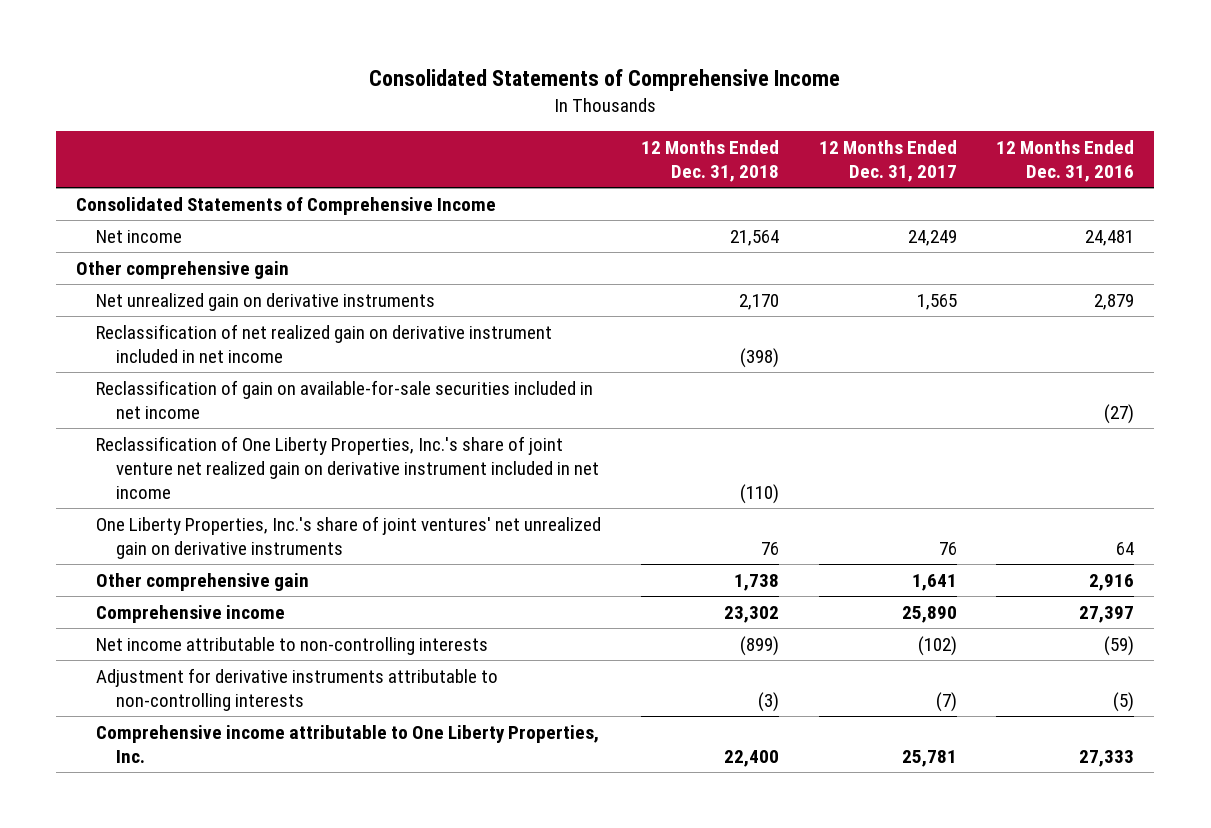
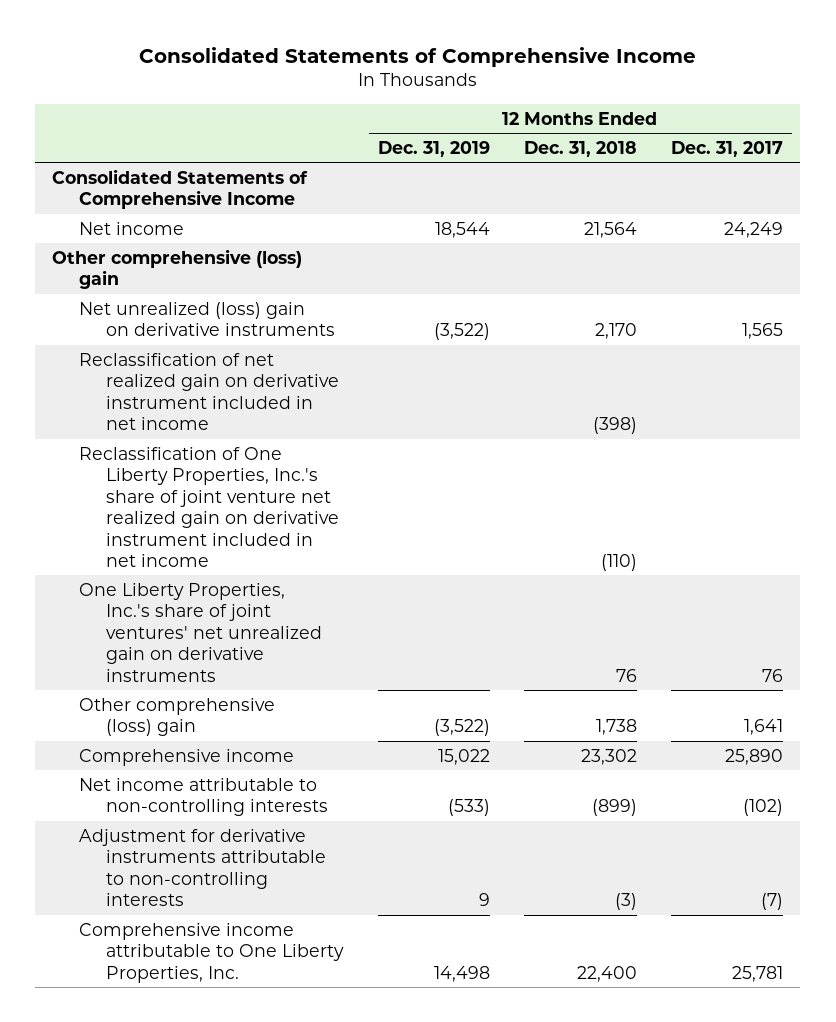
[996,139,1135,183] 12 Months Ended Dec. 31, 2016 -> none
none -> [377,141,490,158] Dec. 31, 2019
[76,260,290,279] Other comprehensive gain -> [52,248,303,290] Other comprehensive (loss) gain
[95,292,435,311] Net unrealized gain on derivative instruments -> [79,301,336,337] Net unrealized (loss) gain on derivative instruments
[95,379,593,420] Reclassification of gain on available-for-sale securities included in net income -> none
[95,572,309,591] Other comprehensive gain -> [79,697,276,737] Other comprehensive (loss) gain

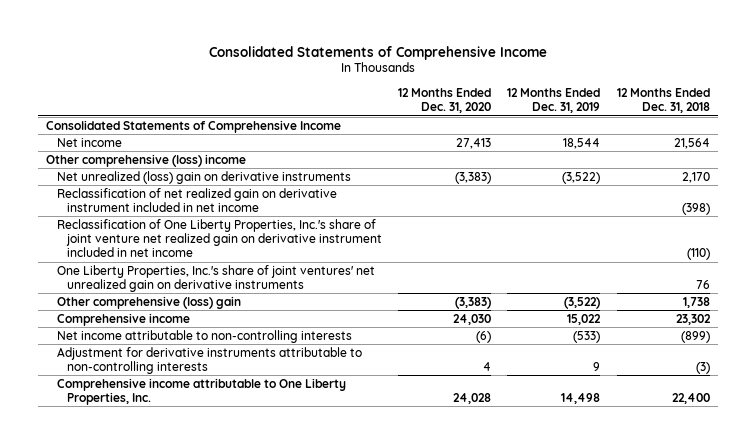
[671,141,784,158] Dec. 31, 2017 -> none
none -> [398,88,492,114] 12 Months Ended Dec. 31, 2020
[52,248,303,290] Other comprehensive (loss) gain -> [46,153,247,167] Other comprehensive (loss) income

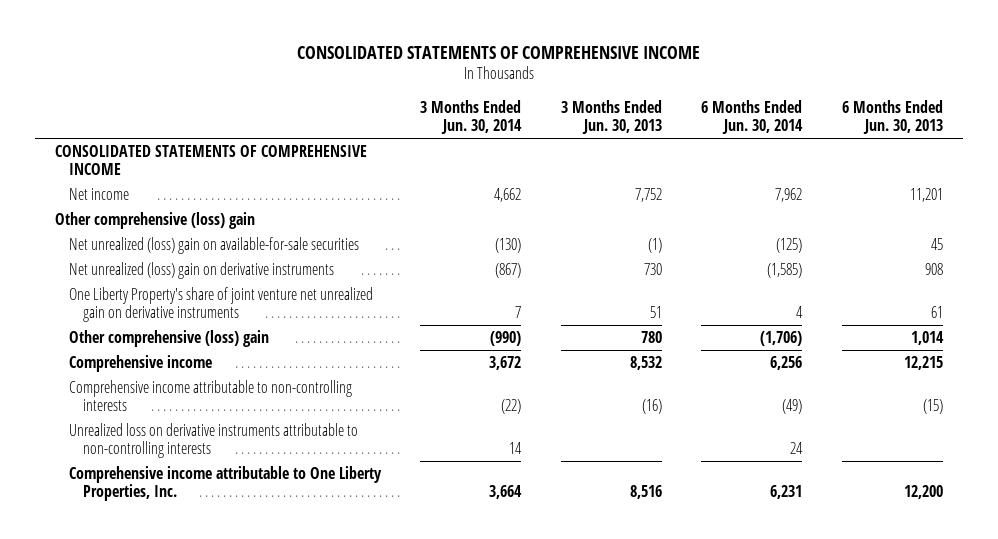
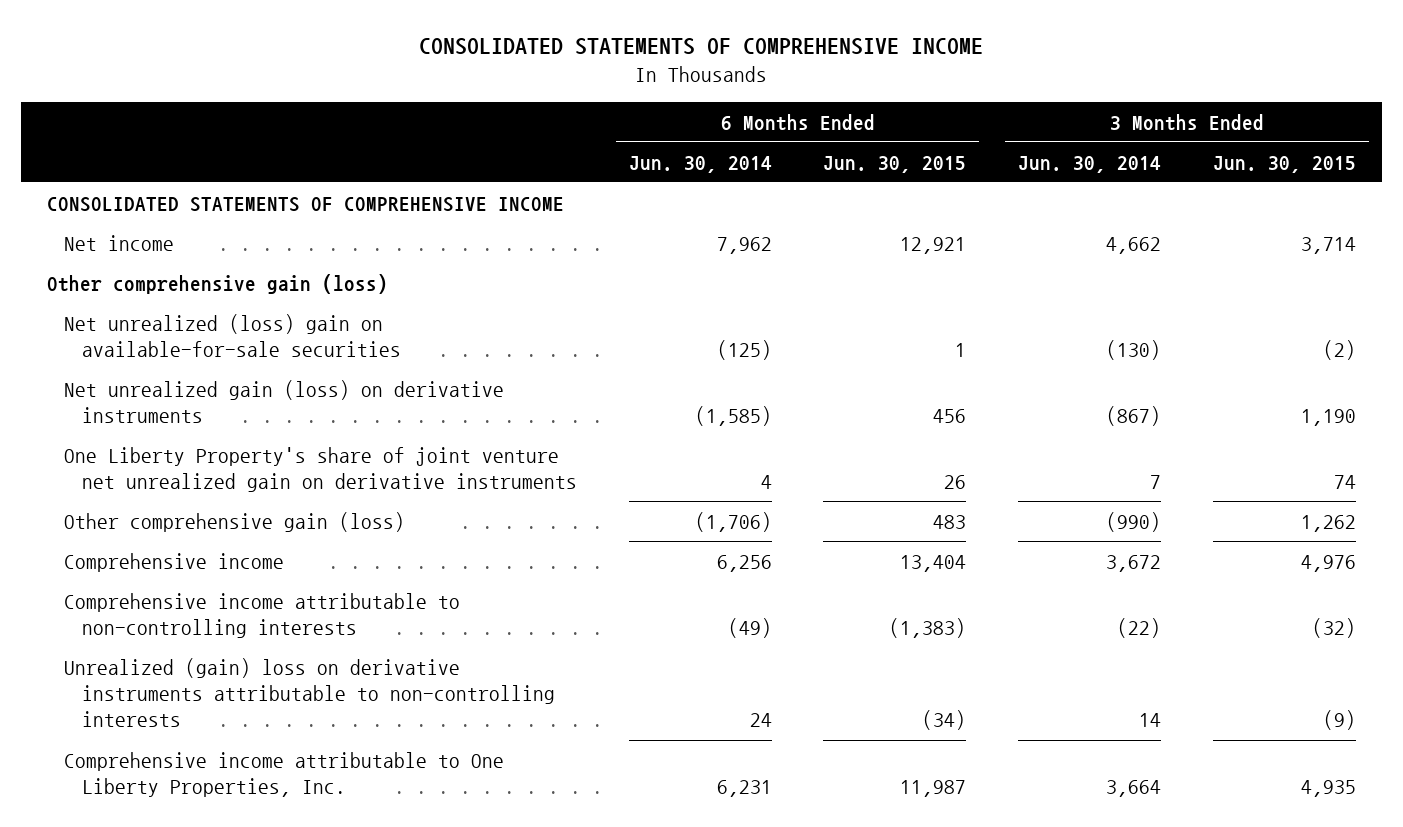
[560,99,662,135] 3 Months Ended Jun. 30, 2013 -> none
[841,99,943,135] 6 Months Ended Jun. 30, 2013 -> none
none -> [823,155,967,173] Jun. 30, 2015
none -> [1212,155,1356,173] Jun. 30, 2015
[54,211,255,229] Other comprehensive (loss) gain -> [46,273,388,294] Other comprehensive gain (loss)
[68,261,334,279] Net unrealized (loss) gain on derivative instruments -> [64,379,505,424] Net unrealized gain (loss) on derivative instruments
[68,329,269,347] Other comprehensive (loss) gain -> [64,511,406,532] Other comprehensive gain (loss)
[68,422,358,459] Unrealized loss on derivative instruments attributable to non-controlling interests -> [64,657,556,728] Unrealized (gain) loss on derivative instruments attributable to non-controlling interests

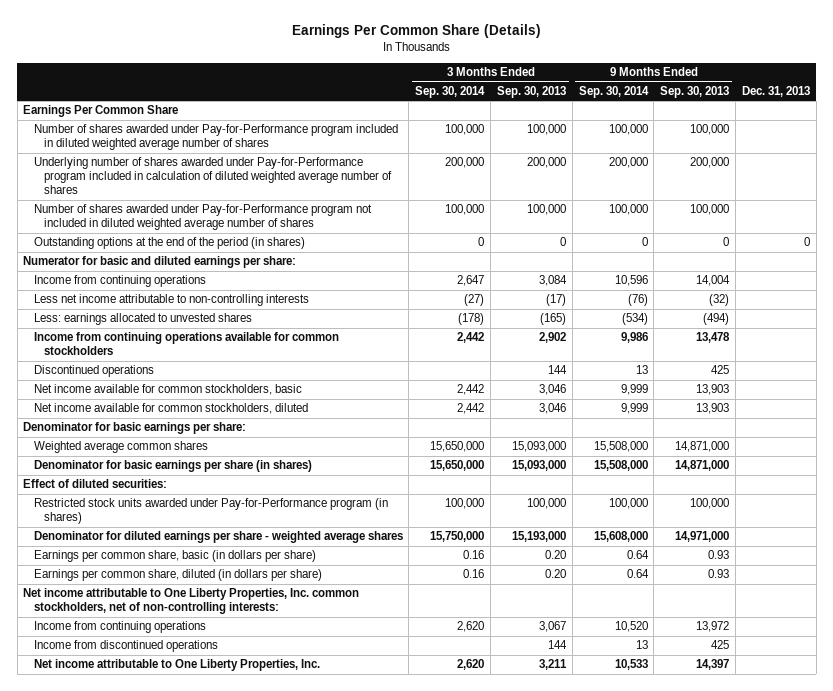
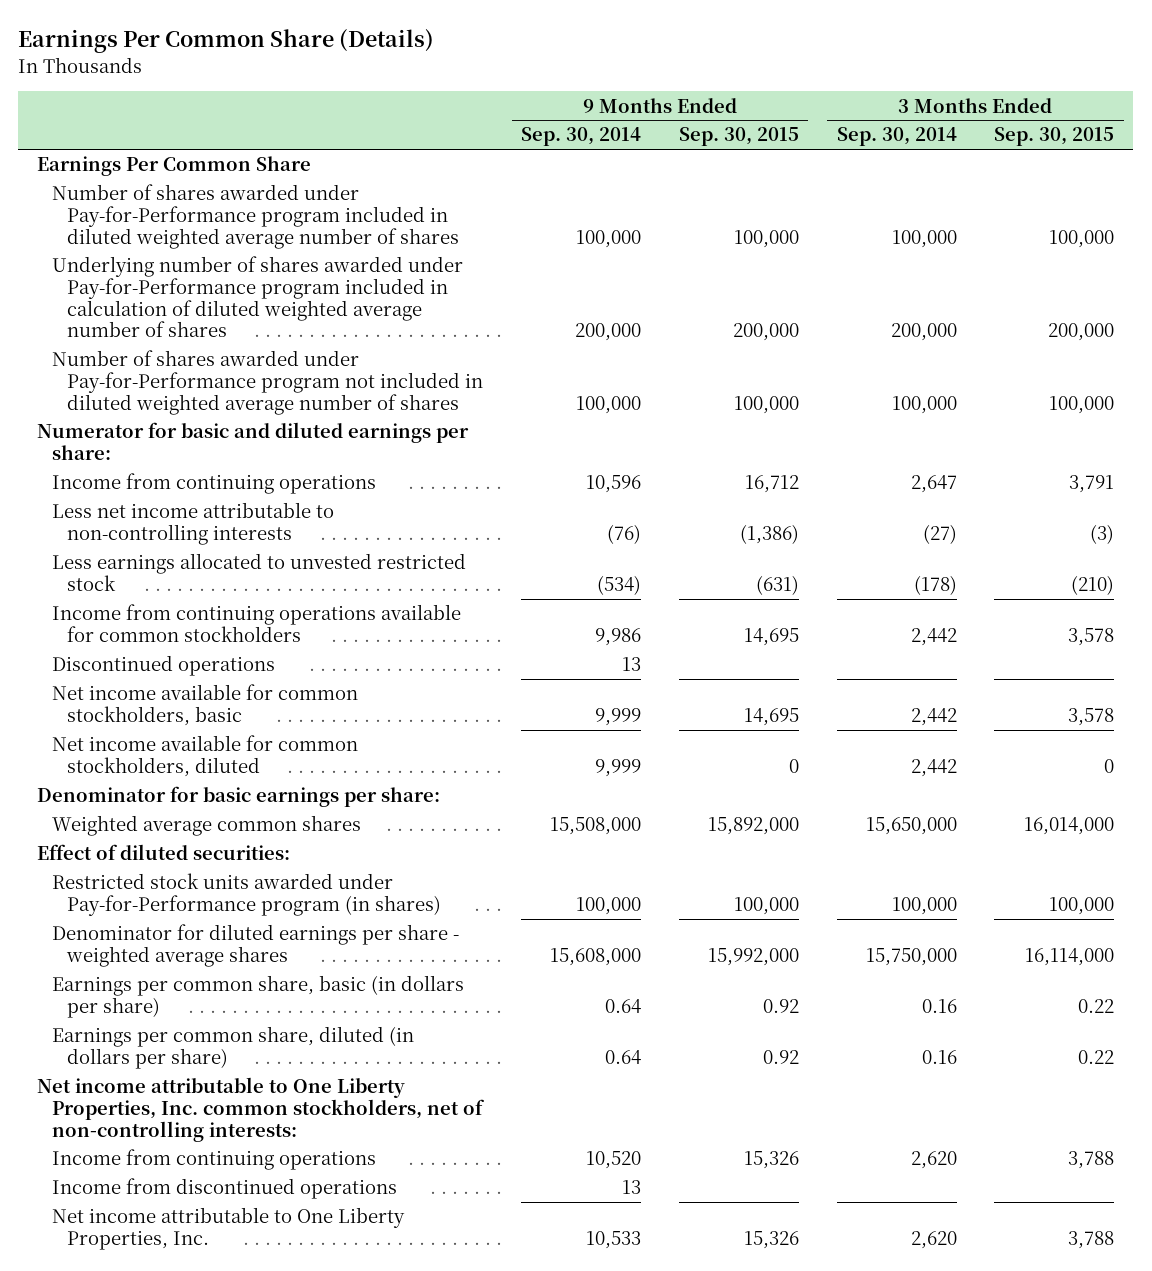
[496,85,566,98] Sep. 30, 2013 -> none
[660,85,730,98] Sep. 30, 2013 -> none
[741,85,810,97] Dec. 31, 2013 -> none
none -> [678,127,799,147] Sep. 30, 2015
none -> [994,127,1115,147] Sep. 30, 2015
[33,237,305,250] Outstanding options at the end of the period (in shares) -> none
[33,313,252,326] Less: earnings allocated to unvested shares -> [52,553,467,591] Less earnings allocated to unvested restricted stock
[33,460,312,473] Denominator for basic earnings per share (in shares) -> none

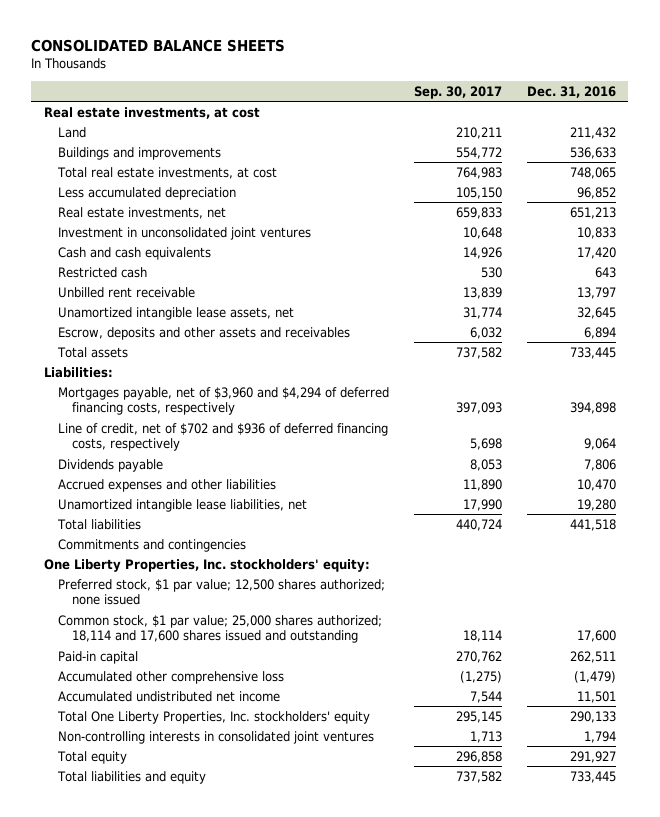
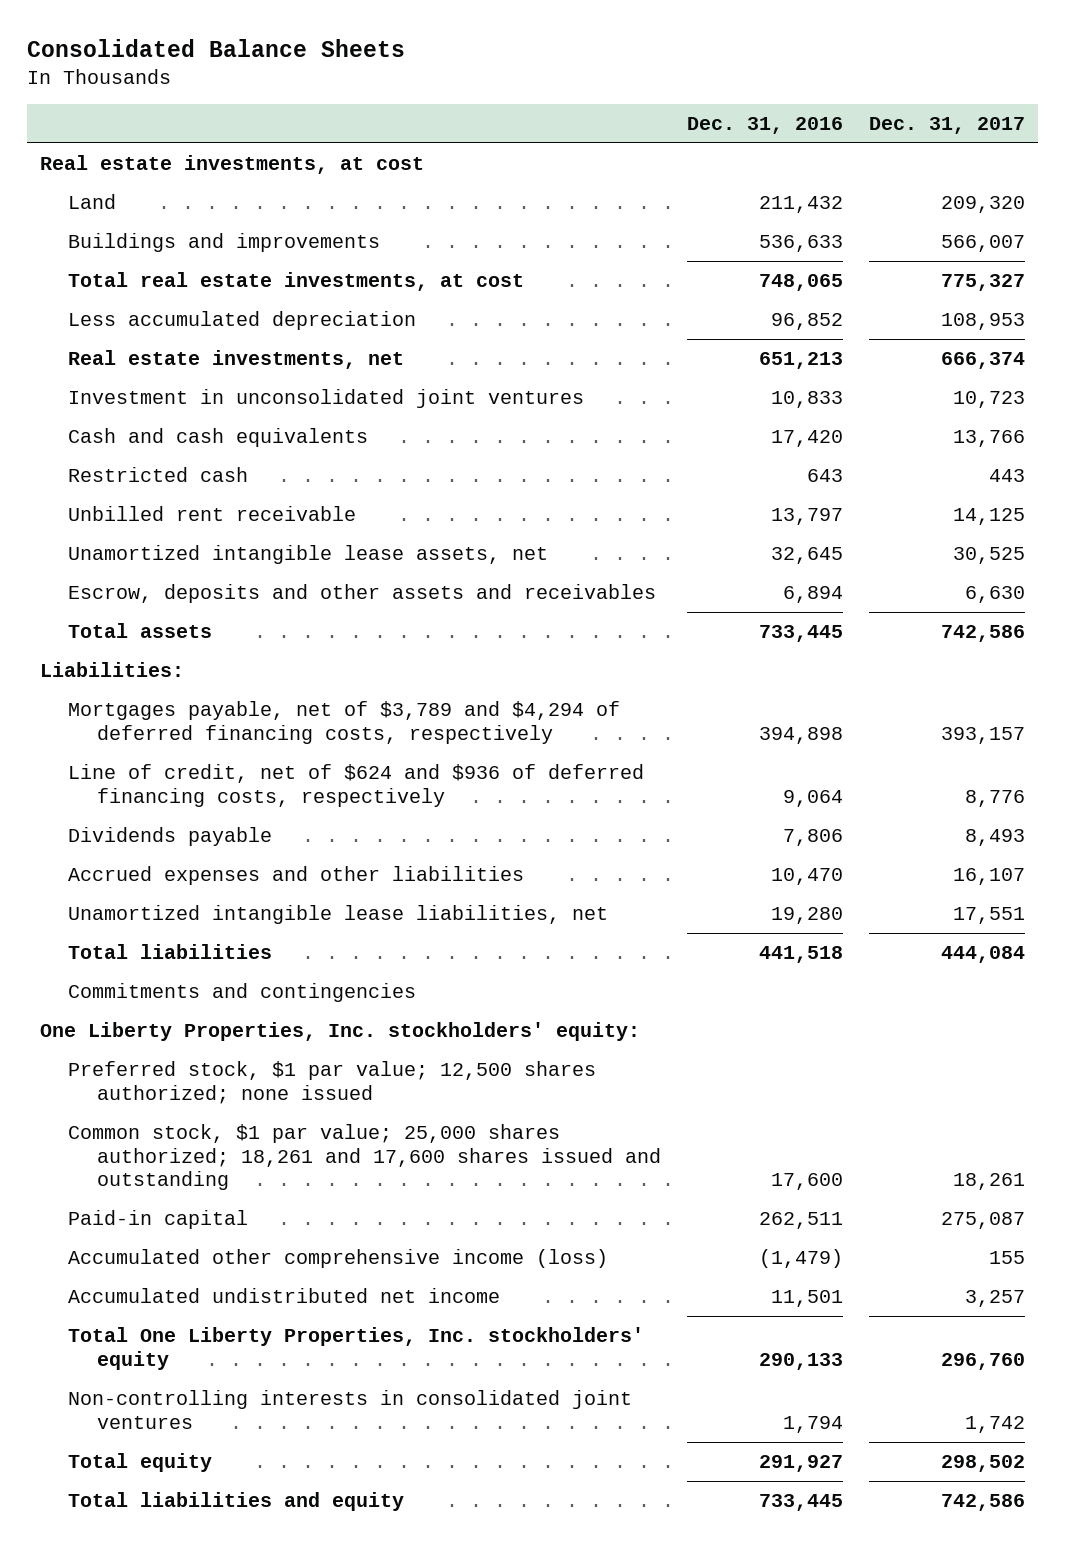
[31,39,286,53] CONSOLIDATED BALANCE SHEETS -> [26,39,405,58] Consolidated Balance Sheets
[414,85,503,99] Sep. 30, 2017 -> none
none -> [869,116,1026,134] Dec. 31, 2017
[58,386,390,416] Mortgages payable, net of $3,960 and $4,294 of deferred financing costs, respectively -> [68,701,621,744] Mortgages payable, net of $3,789 and $4,294 of deferred financing costs, respectively
[58,422,389,452] Line of credit, net of $702 and $936 of deferred financing costs, respectively -> [68,764,645,807] Line of credit, net of $624 and $936 of deferred financing costs, respectively
[58,614,383,644] Common stock, $1 par value; 25,000 shares authorized; 18,114 and 17,600 shares issued and outstanding -> [68,1124,661,1191] Common stock, $1 par value; 25,000 shares authorized; 18,261 and 17,600 shares issued and outstanding
[58,670,285,684] Accumulated other comprehensive loss -> [68,1249,609,1269] Accumulated other comprehensive income (loss)

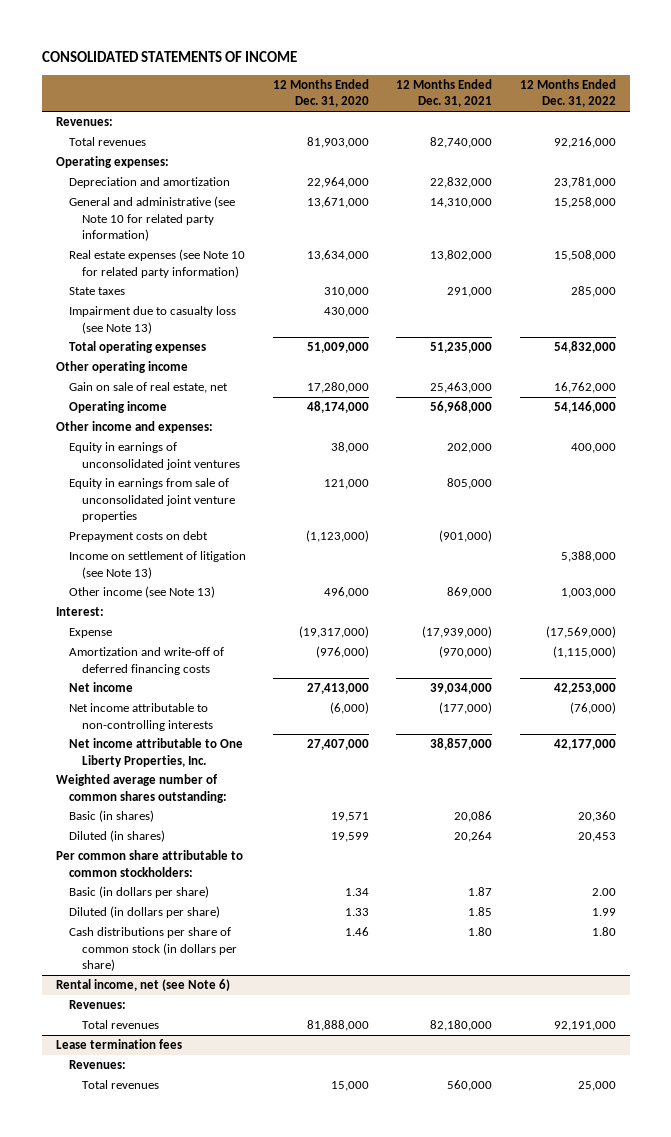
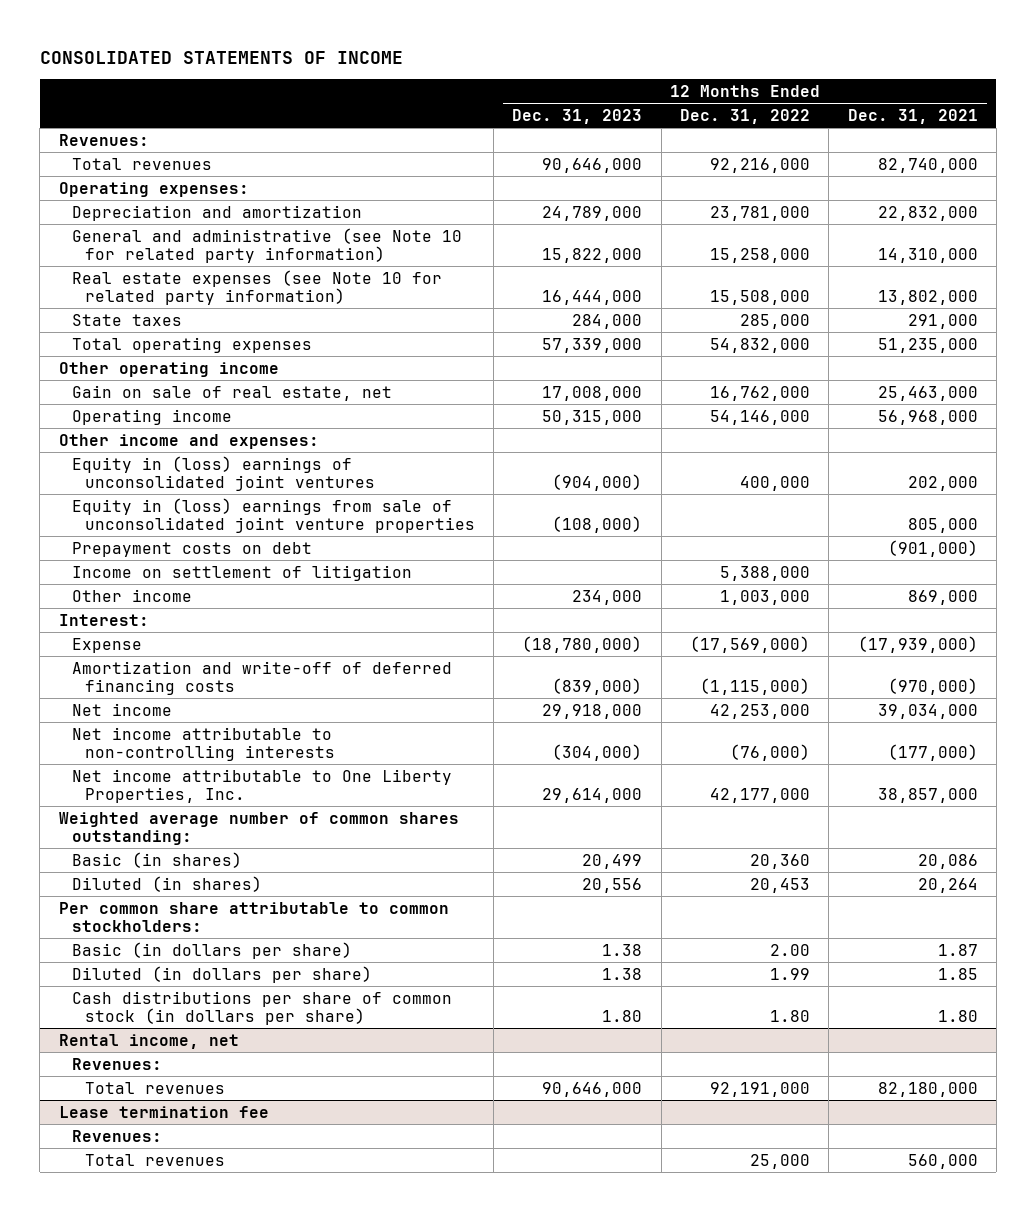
[272,78,369,108] 12 Months Ended Dec. 31, 2020 -> none
none -> [512,108,643,124] Dec. 31, 2023
[68,306,236,334] Impairment due to casualty loss (see Note 13) -> none
[68,442,240,470] Equity in earnings of unconsolidated joint ventures -> [71,455,375,491] Equity in (loss) earnings of unconsolidated joint ventures
[68,478,235,523] Equity in earnings from sale of unconsolidated joint venture properties -> [71,497,475,533] Equity in (loss) earnings from sale of unconsolidated joint venture properties
[68,551,246,579] Income on settlement of litigation (see Note 13) -> [71,564,412,581] Income on settlement of litigation
[68,586,215,599] Other income (see Note 13) -> [71,588,192,602] Other income
[55,979,230,992] Rental income, net (see Note 6) -> [58,1033,239,1049] Rental income, net
[55,1039,182,1050] Lease termination fees -> [58,1105,269,1118] Lease termination fee

